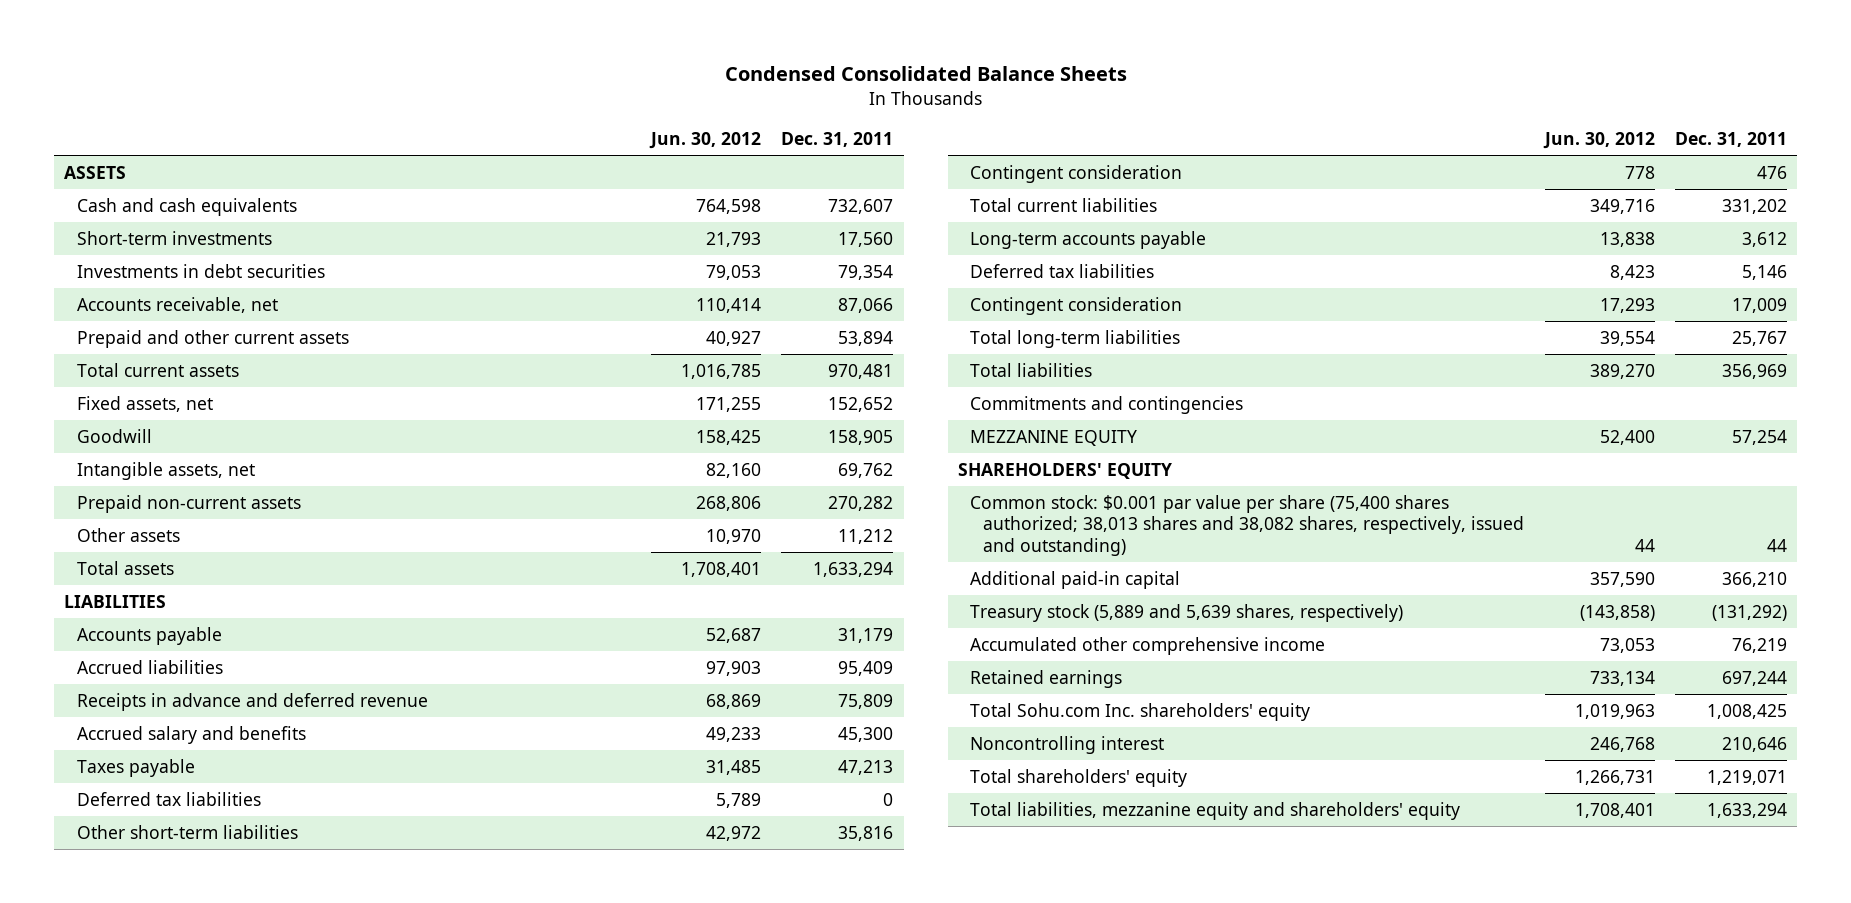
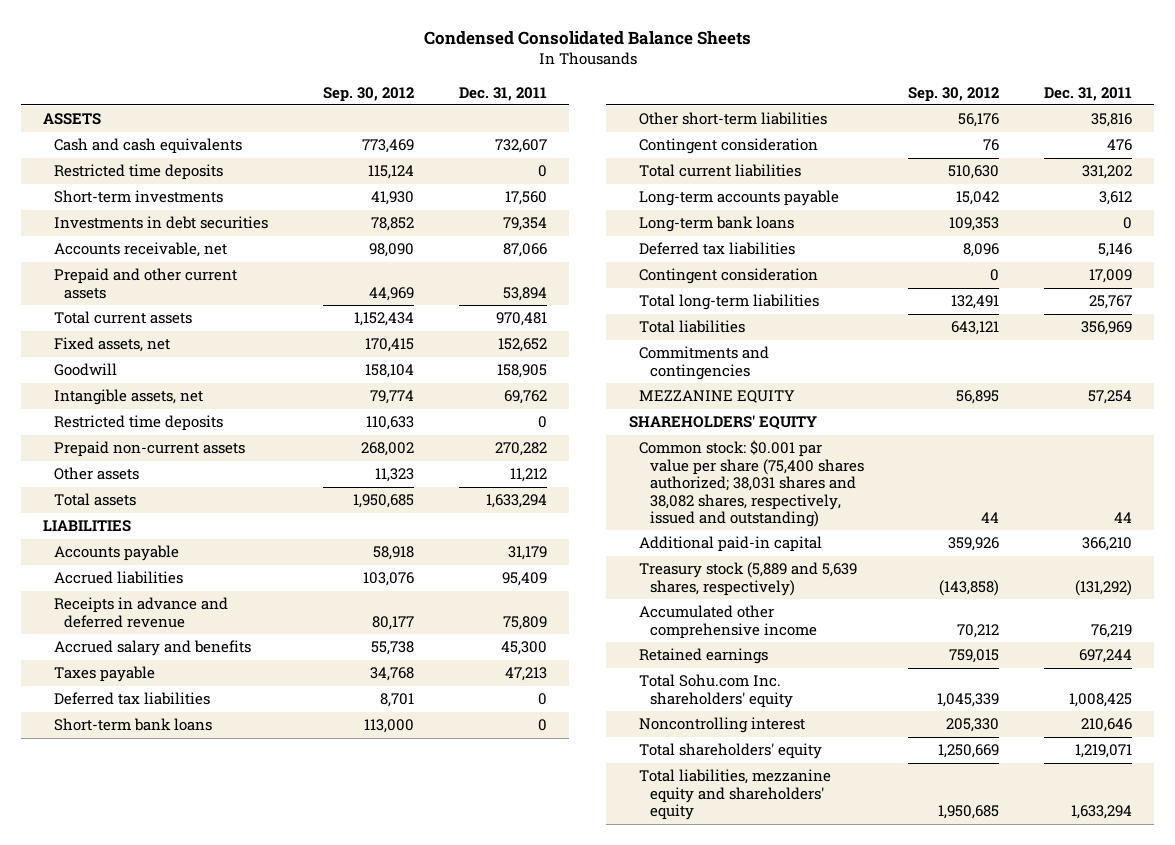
[648,132,761,150] Jun. 30, 2012 -> none
none -> [323,86,415,102] Sep. 30, 2012
none -> [53,164,223,181] Restricted time deposits
none -> [53,415,223,432] Restricted time deposits
none -> [53,718,212,732] Short-term bank loans
none -> [639,216,795,233] Long-term bank loans
[970,494,1525,557] Common stock: $0.001 par value per share (75,400 shares authorized; 38,013 shares and 38,082 shares, respectively, issued and outstanding) -> [639,440,864,528] Common stock: $0.001 par value per share (75,400 shares authorized; 38,031 shares and 38,082 shares, respectively, issued and outstanding)

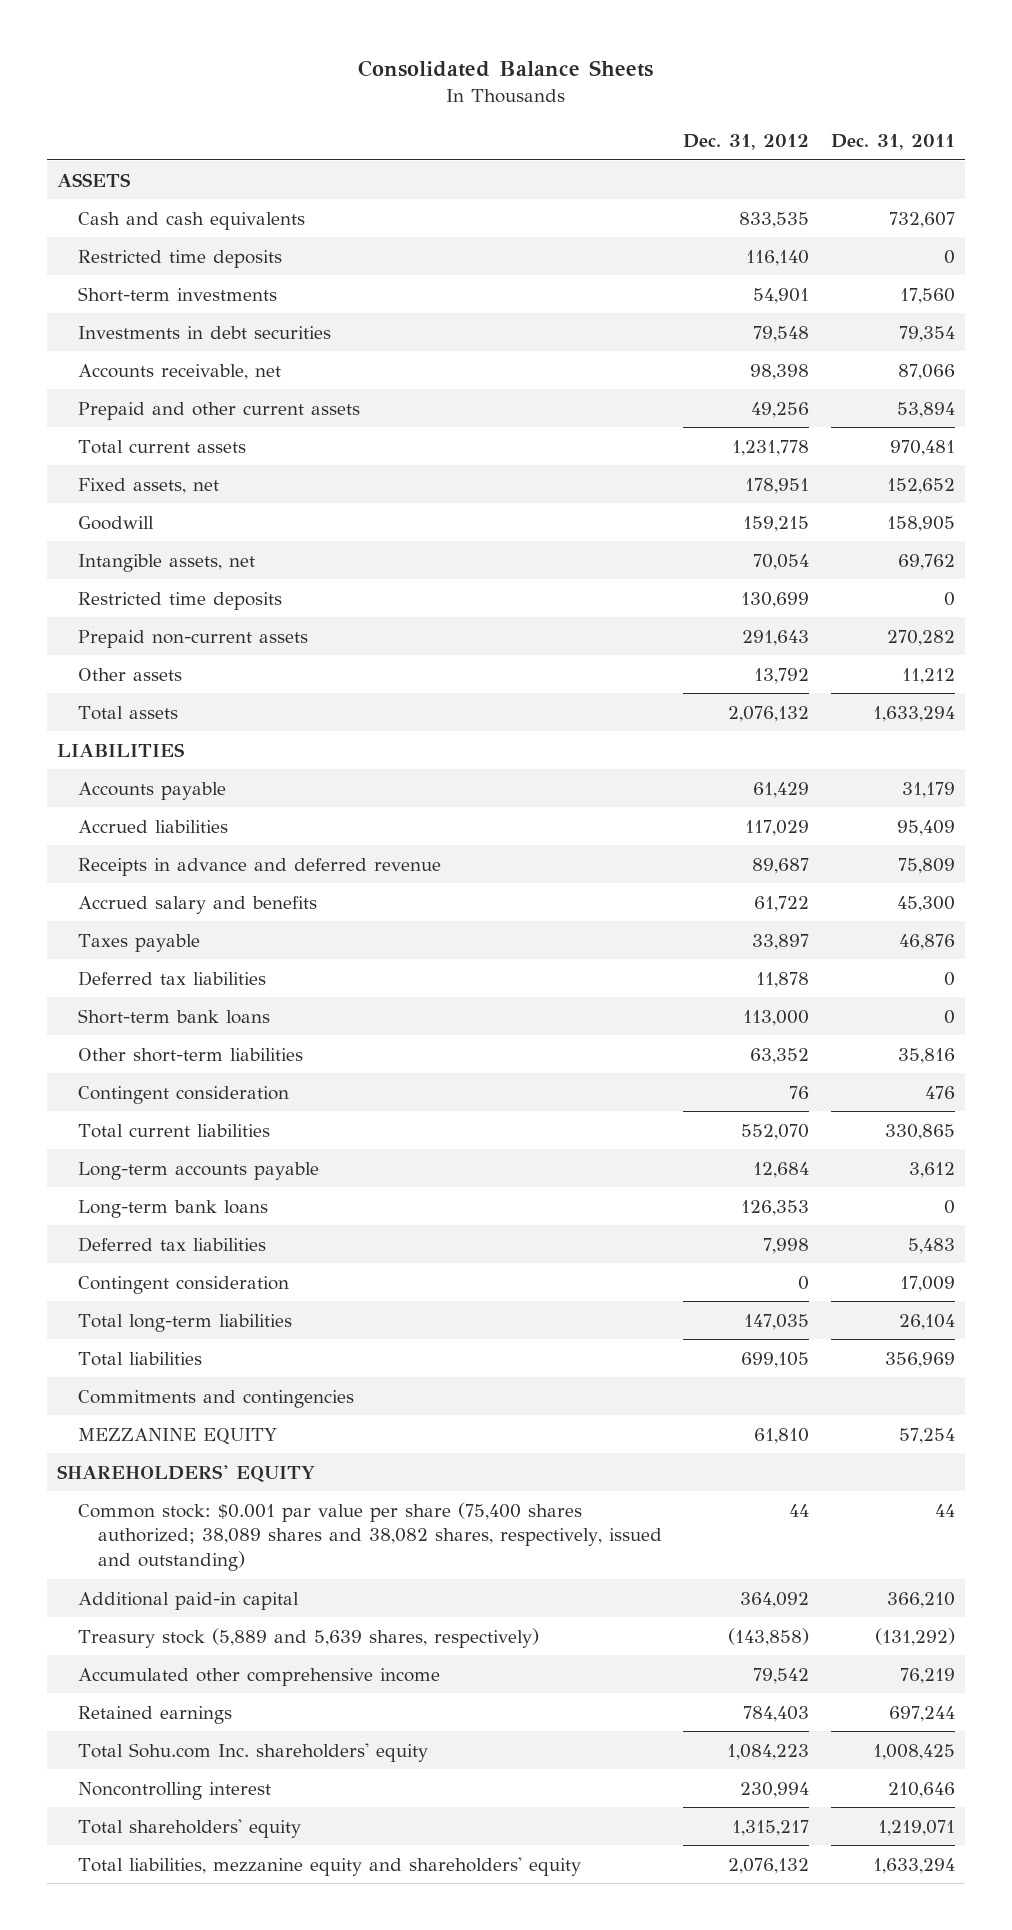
[423,31,751,46] Condensed Consolidated Balance Sheets -> [358,60,654,78] Consolidated Balance Sheets
[323,86,415,102] Sep. 30, 2012 -> none
none -> [683,134,810,151] Dec. 31, 2012
[504,667,547,682] 47,213 -> [898,933,955,950] 46,876
[1081,165,1132,180] 331,202 -> [884,1123,955,1140] 330,865
[1097,243,1132,258] 5,146 -> [907,1237,955,1254] 5,483
[1088,295,1132,310] 25,767 -> [898,1313,955,1330] 26,104
[639,440,864,528] Common stock: $0.001 par value per share (75,400 shares authorized; 38,031 shares and 38,082 shares, respectively, issued and outstanding) -> [77,1501,663,1572] Common stock: $0.001 par value per share (75,400 shares authorized; 38,089 shares and 38,082 shares, respectively, issued and outstanding)

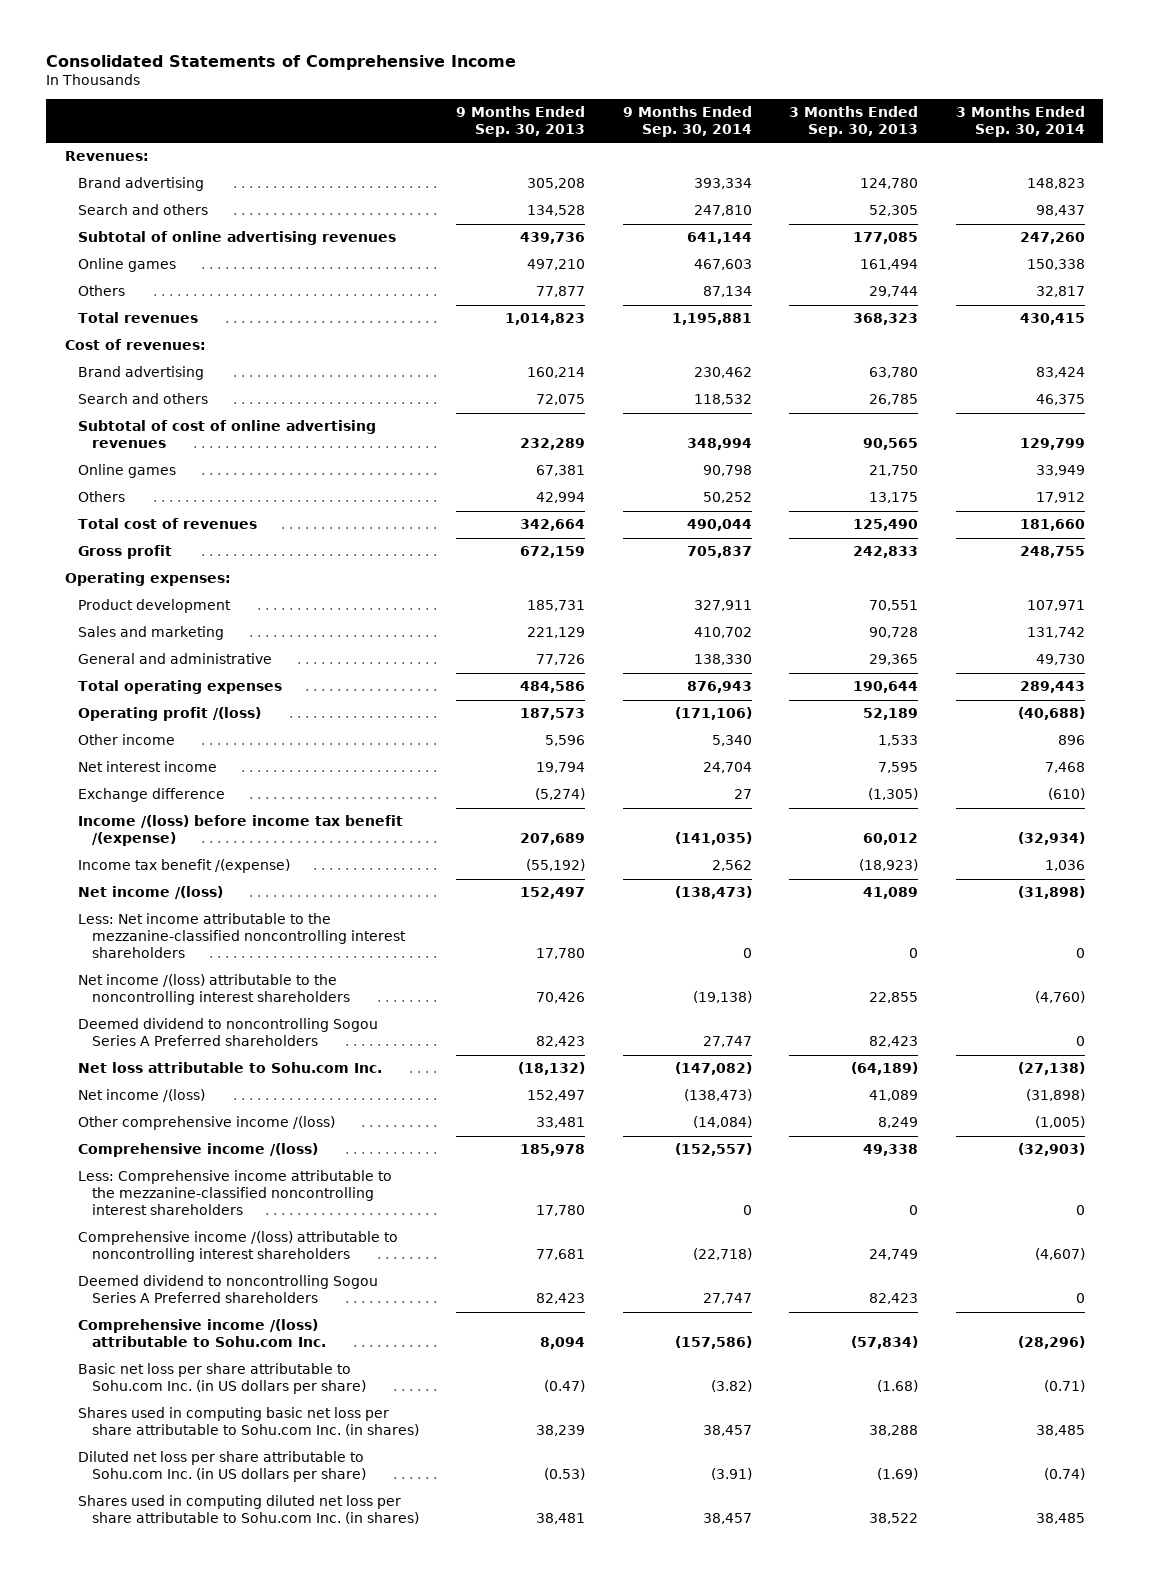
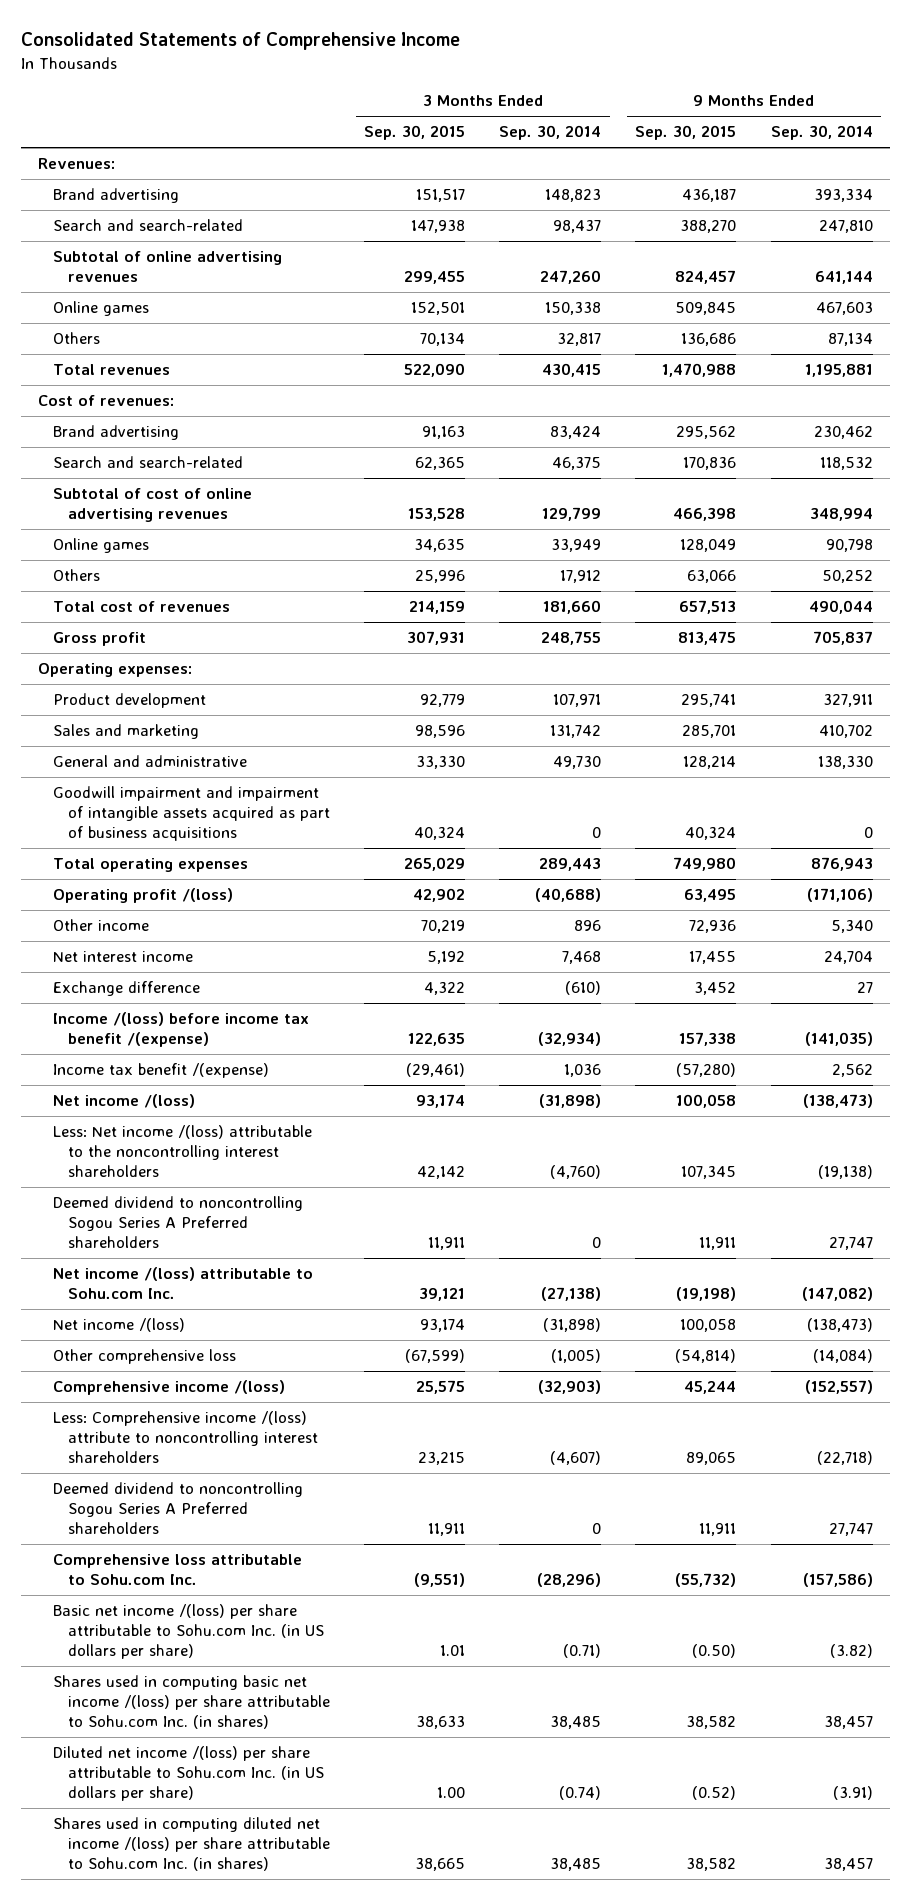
[456,106,586,137] 9 Months Ended Sep. 30, 2013 -> none
[789,106,919,137] 3 Months Ended Sep. 30, 2013 -> none
none -> [364,125,466,141] Sep. 30, 2015
none -> [635,125,737,141] Sep. 30, 2015
[78,204,209,216] Search and others -> [52,219,243,232] Search and search-related
[78,393,209,405] Search and others -> [52,456,243,469] Search and search-related
none -> [52,786,331,842] Goodwill impairment and impairment of intangible assets acquired as part of business acquisitions
[78,913,406,958] Less: Net income attributable to the mezzanine-classified noncontrolling interest shareholders -> none
[78,974,350,1006] Net income /(loss) attributable to the noncontrolling interest shareholders -> [52,1125,312,1178] Less: Net income /(loss) attributable to the noncontrolling interest shareholders
[78,1062,383,1074] Net loss attributable to Sohu.com Inc. -> [52,1267,313,1300] Net income /(loss) attributable to Sohu.com Inc.
[78,1116,336,1131] Other comprehensive income /(loss) -> [52,1349,236,1365] Other comprehensive loss
[78,1170,393,1215] Less: Comprehensive income attributable to the mezzanine-classified noncontrolling interest shareholders -> none
[78,1231,399,1263] Comprehensive income /(loss) attributable to noncontrolling interest shareholders -> [52,1411,319,1464] Less: Comprehensive income /(loss) attribute to noncontrolling interest shareholders
[78,1319,326,1348] Comprehensive income /(loss) attributable to Sohu.com Inc. -> [52,1554,302,1586] Comprehensive loss attributable to Sohu.com Inc.
[78,1363,366,1395] Basic net loss per share attributable to Sohu.com Inc. (in US dollars per share) -> [52,1604,325,1660] Basic net income /(loss) per share attributable to Sohu.com Inc. (in US dollars per share)
[78,1407,419,1437] Shares used in computing basic net loss per share attributable to Sohu.com Inc. (in shares) -> [52,1675,331,1730] Shares used in computing basic net income /(loss) per share attributable to Sohu.com Inc. (in shares)
[78,1451,366,1483] Diluted net loss per share attributable to Sohu.com Inc. (in US dollars per share) -> [52,1746,325,1802] Diluted net income /(loss) per share attributable to Sohu.com Inc. (in US dollars per share)
[78,1495,419,1525] Shares used in computing diluted net loss per share attributable to Sohu.com Inc. (in shares) -> [52,1817,331,1872] Shares used in computing diluted net income /(loss) per share attributable to Sohu.com Inc. (in shares)

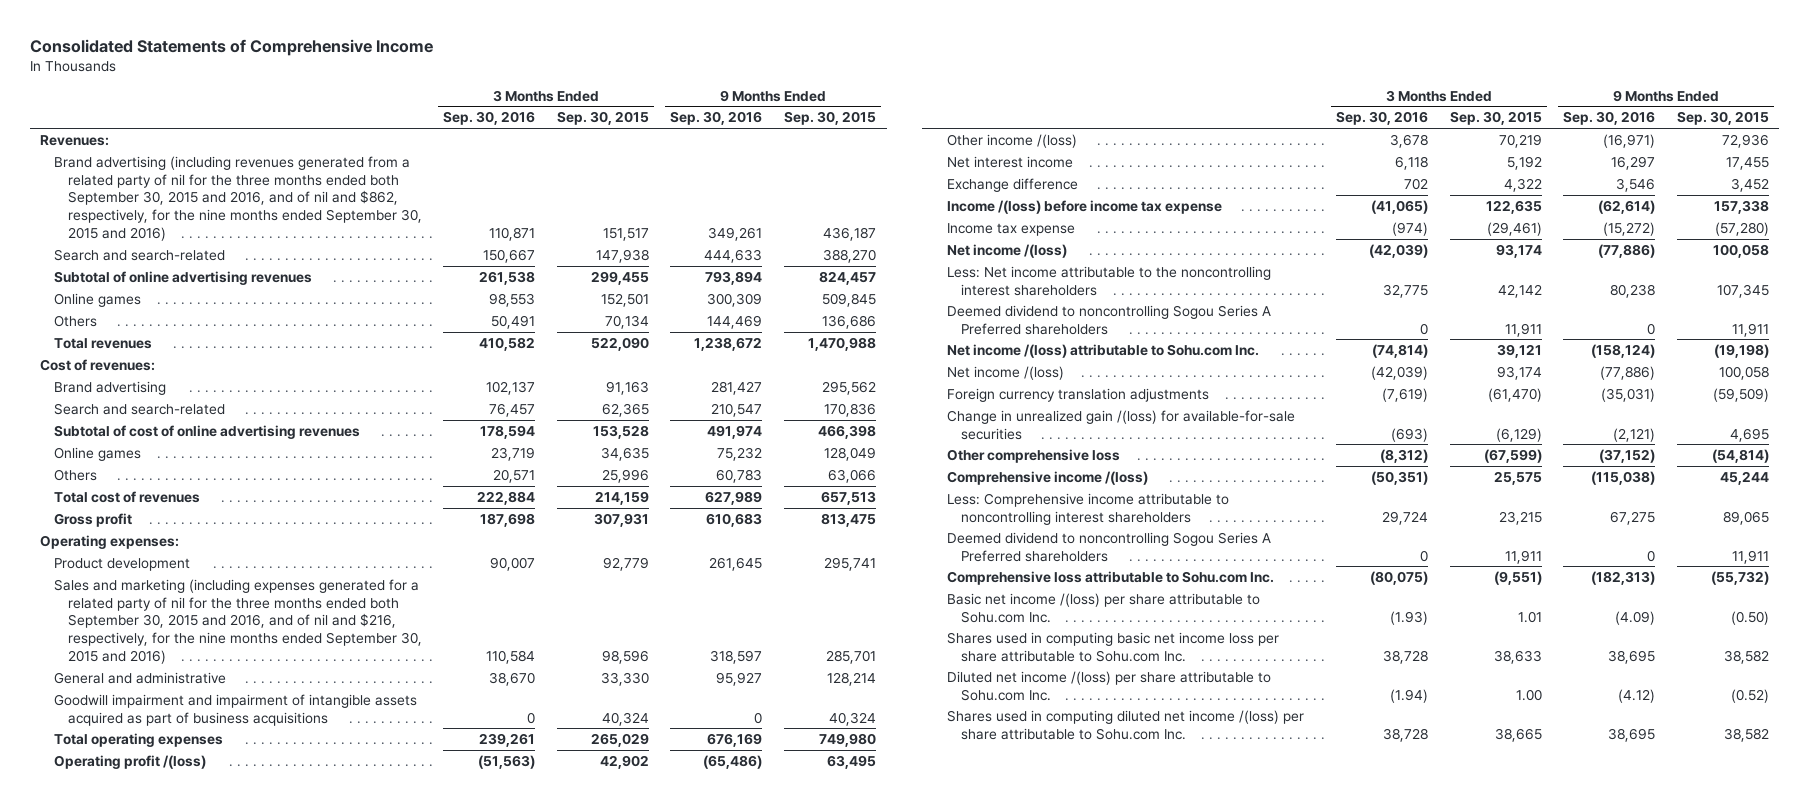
[499,125,602,141] Sep. 30, 2014 -> none
[770,125,873,141] Sep. 30, 2014 -> none
none -> [443,111,536,126] Sep. 30, 2016
none -> [670,111,763,126] Sep. 30, 2016
[52,188,179,204] Brand advertising -> [54,155,422,241] Brand advertising (including revenues generated from a related party of nil for the three months ended both September 30, 2015 and 2016, and of nil and $862, respectively, for the nine months ended September 30, 2015 and 2016)
[52,724,199,740] Sales and marketing -> [54,578,422,664] Sales and marketing (including expenses generated for a related party of nil for the three months ended both September 30, 2015 and 2016, and of nil and $216, respectively, for the nine months ended September 30, 2015 and 2016)
[52,919,149,932] Other income -> [946,133,1077,148] Other income /(loss)
[52,1012,309,1048] Income /(loss) before income tax benefit /(expense) -> [946,199,1222,214] Income /(loss) before income tax expense
[52,1063,269,1079] Income tax benefit /(expense) -> [946,222,1075,236] Income tax expense
[52,1125,312,1178] Less: Net income /(loss) attributable to the noncontrolling interest shareholders -> [946,265,1271,296] Less: Net income attributable to the noncontrolling interest shareholders
none -> [946,387,1209,402] Foreign currency translation adjustments
none -> [946,409,1295,440] Change in unrealized gain /(loss) for available-for-sale securities
[52,1411,319,1464] Less: Comprehensive income /(loss) attribute to noncontrolling interest shareholders -> [946,492,1229,525] Less: Comprehensive income attributable to noncontrolling interest shareholders
[52,1604,325,1660] Basic net income /(loss) per share attributable to Sohu.com Inc. (in US dollars per share) -> [946,592,1260,623] Basic net income /(loss) per share attributable to Sohu.com Inc.
[52,1675,331,1730] Shares used in computing basic net income /(loss) per share attributable to Sohu.com Inc. (in shares) -> [946,631,1279,662] Shares used in computing basic net income loss per share attributable to Sohu.com Inc.
[52,1746,325,1802] Diluted net income /(loss) per share attributable to Sohu.com Inc. (in US dollars per share) -> [946,670,1271,701] Diluted net income /(loss) per share attributable to Sohu.com Inc.
[52,1817,331,1872] Shares used in computing diluted net income /(loss) per share attributable to Sohu.com Inc. (in shares) -> [946,709,1304,740] Shares used in computing diluted net income /(loss) per share attributable to Sohu.com Inc.

